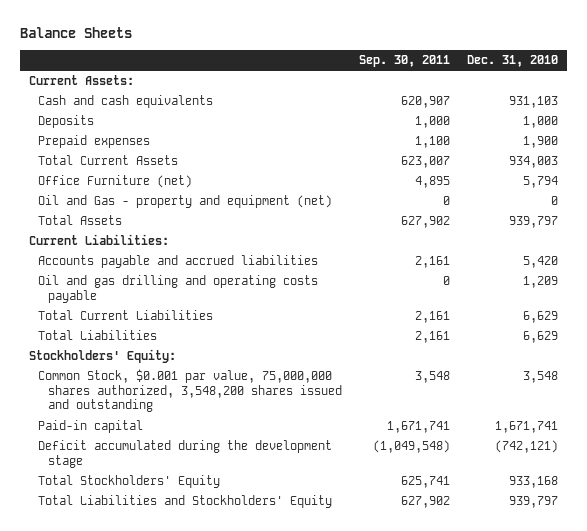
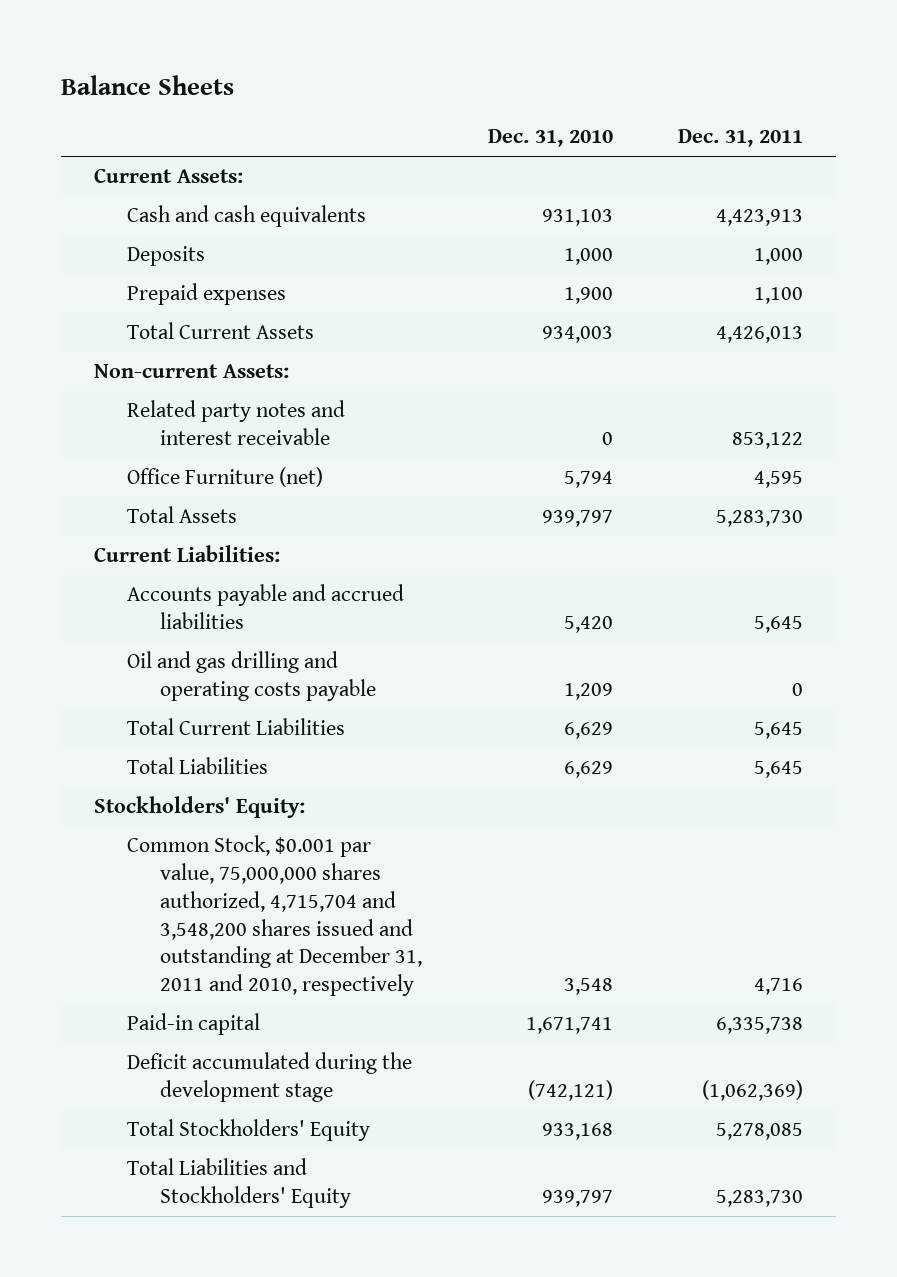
[359,54,451,67] Sep. 30, 2011 -> none
none -> [678,129,804,148] Dec. 31, 2011
none -> [93,364,289,379] Non-current Assets:
none -> [126,400,345,446] Related party notes and interest receivable
[38,195,333,209] Oil and Gas - property and equipment (net) -> none
[38,369,342,413] Common Stock, $0.001 par value, 75,000,000 shares authorized, 3,548,200 shares issued and outstanding -> [126,835,422,997] Common Stock, $0.001 par value, 75,000,000 shares authorized, 4,715,704 and 3,548,200 shares issued and outstanding at December 31, 2011 and 2010, respectively

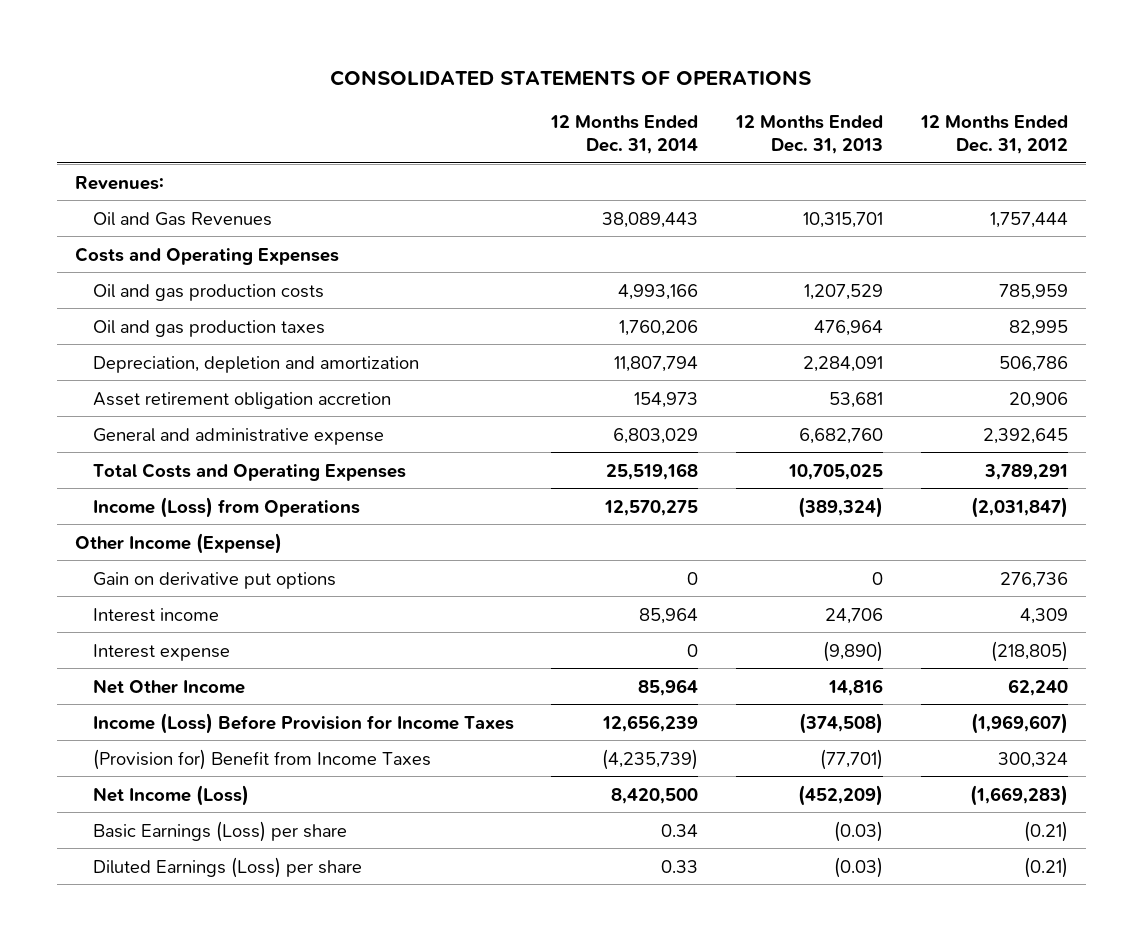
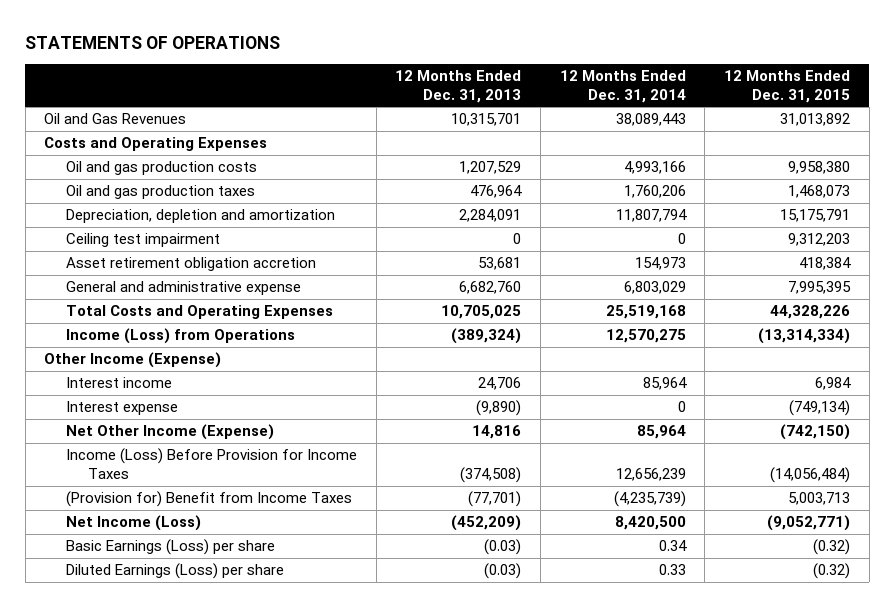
[330,70,812,87] CONSOLIDATED STATEMENTS OF OPERATIONS -> [25,35,281,49] STATEMENTS OF OPERATIONS
[919,115,1068,154] 12 Months Ended Dec. 31, 2012 -> none
none -> [724,70,851,103] 12 Months Ended Dec. 31, 2015
[75,175,165,190] Revenues: -> none
none -> [66,233,221,248] Ceiling test impairment
[92,571,336,589] Gain on derivative put options -> none
[92,678,245,694] Net Other Income -> [66,424,275,441] Net Other Income (Expense)

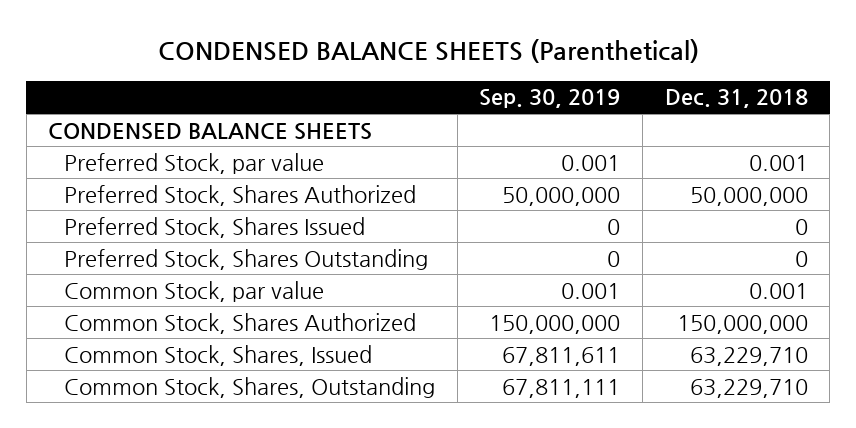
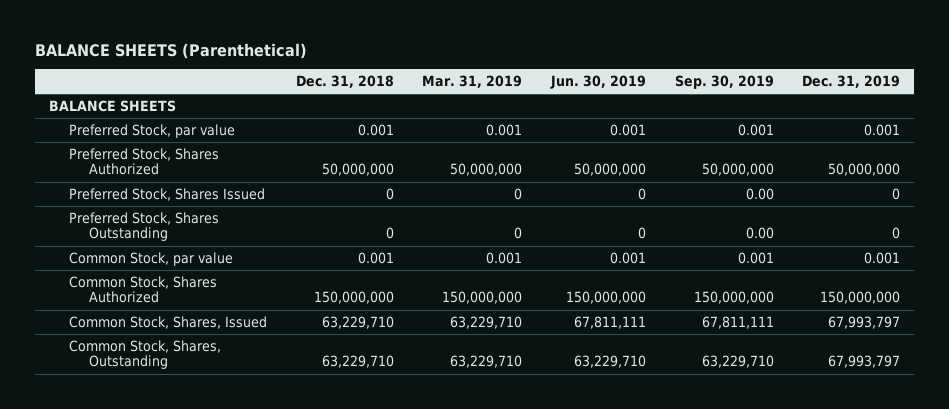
[157,39,699,64] CONDENSED BALANCE SHEETS (Parenthetical) -> [34,42,307,59] BALANCE SHEETS (Parenthetical)
none -> [422,75,523,89] Mar. 31, 2019
none -> [549,75,646,90] Jun. 30, 2019
none -> [802,75,901,89] Dec. 31, 2019
[48,122,373,140] CONDENSED BALANCE SHEETS -> [49,99,177,112] BALANCE SHEETS
[607,218,621,235] 0 -> [745,187,774,200] 0.00
[607,250,621,267] 0 -> [745,227,774,240] 0.00
[502,346,621,366] 67,811,611 -> [701,315,774,329] 67,811,111
[502,378,621,398] 67,811,111 -> [701,355,774,369] 63,229,710

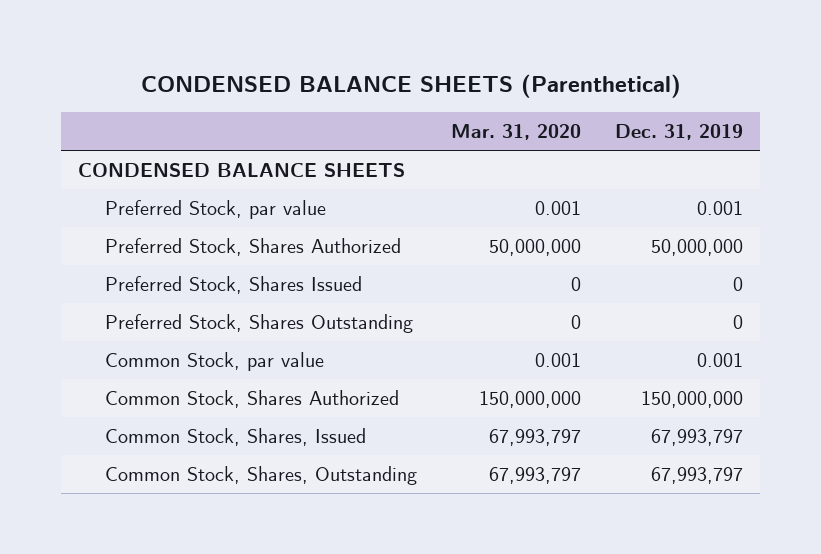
[34,42,307,59] BALANCE SHEETS (Parenthetical) -> [140,74,681,99] CONDENSED BALANCE SHEETS (Parenthetical)
[295,75,394,89] Dec. 31, 2018 -> none
[422,75,523,89] Mar. 31, 2019 -> none
[549,75,646,90] Jun. 30, 2019 -> none
[674,75,774,90] Sep. 30, 2019 -> none
none -> [451,124,582,141] Mar. 31, 2020
[49,99,177,112] BALANCE SHEETS -> [78,162,406,177] CONDENSED BALANCE SHEETS

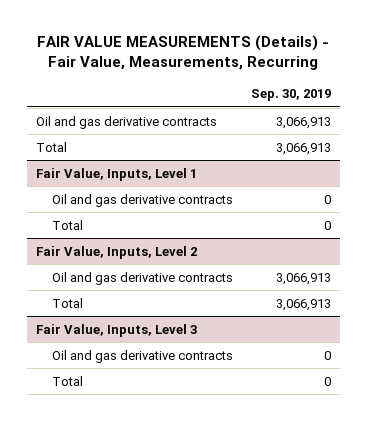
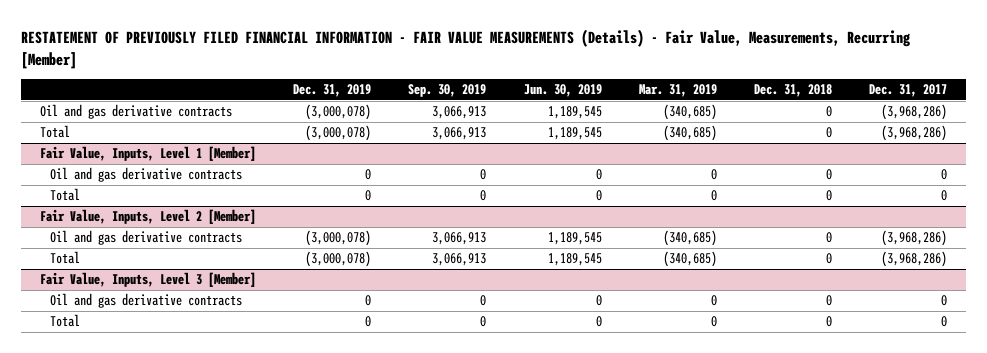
[37,35,330,71] FAIR VALUE MEASUREMENTS (Details) - Fair Value, Measurements, Recurring -> [21,28,912,69] RESTATEMENT OF PREVIOUSLY FILED FINANCIAL INFORMATION - FAIR VALUE MEASUREMENTS (Details) - Fair Value, Measurements, Recurring [Member]
none -> [292,83,371,97] Dec. 31, 2019
none -> [523,83,602,97] Jun. 30, 2019
none -> [638,83,717,97] Mar. 31, 2019
none -> [754,83,833,97] Dec. 31, 2018
none -> [869,83,948,97] Dec. 31, 2017
[36,167,198,181] Fair Value, Inputs, Level 1 -> [39,146,256,162] Fair Value, Inputs, Level 1 [Member]
[36,245,198,259] Fair Value, Inputs, Level 2 -> [39,209,256,225] Fair Value, Inputs, Level 2 [Member]
[36,323,198,337] Fair Value, Inputs, Level 3 -> [39,272,256,288] Fair Value, Inputs, Level 3 [Member]

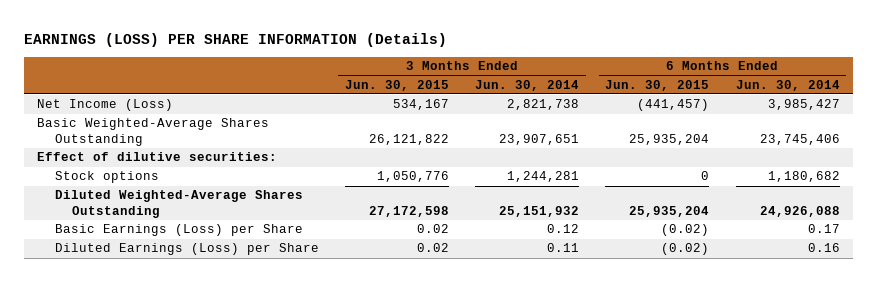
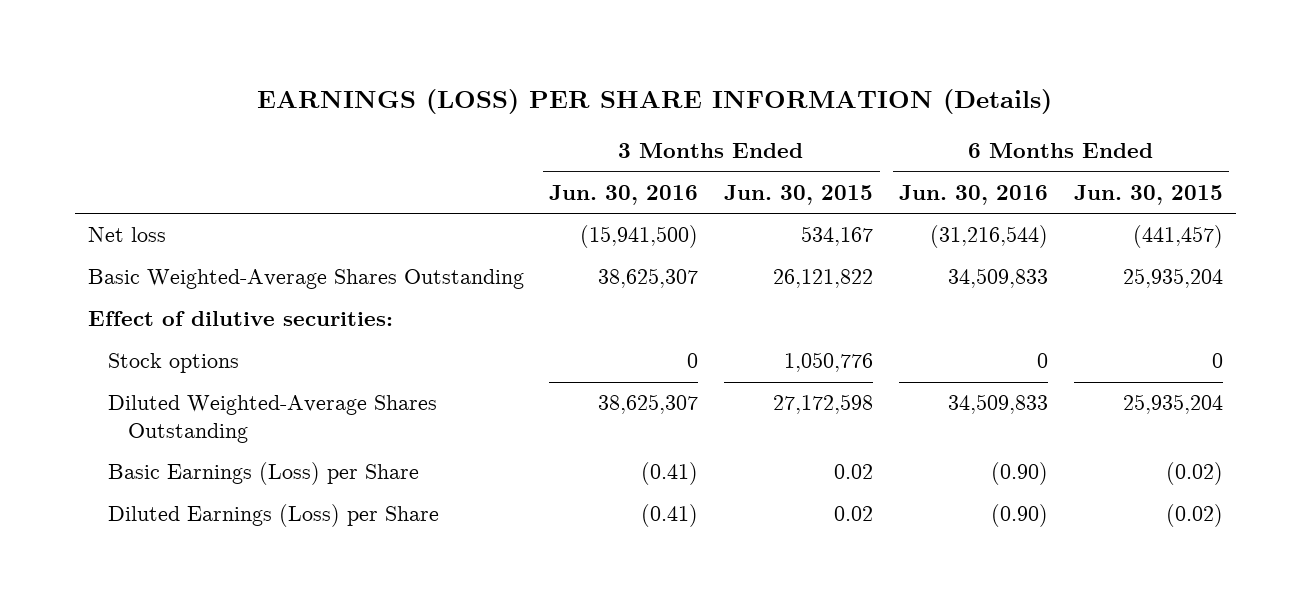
[475,79,580,91] Jun. 30, 2014 -> none
[735,79,840,91] Jun. 30, 2014 -> none
none -> [549,184,699,205] Jun. 30, 2016
none -> [898,184,1048,205] Jun. 30, 2016
[37,99,174,112] Net Income (Loss) -> [87,227,166,243] Net loss

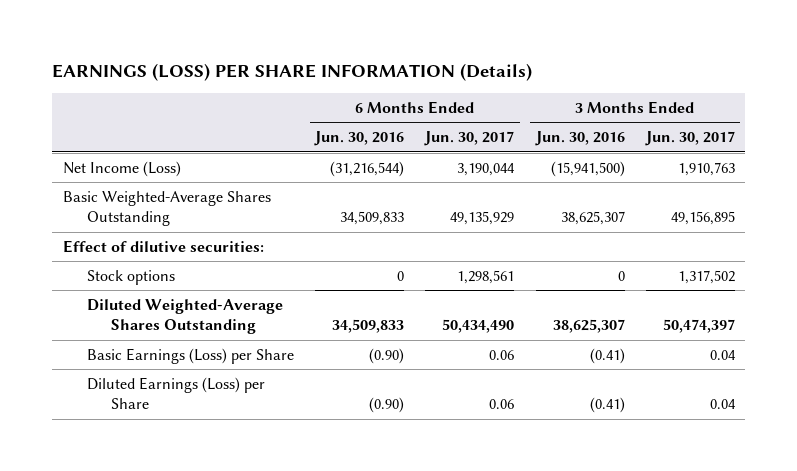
[724,184,874,205] Jun. 30, 2015 -> none
[1073,184,1223,205] Jun. 30, 2015 -> none
none -> [424,131,515,147] Jun. 30, 2017
none -> [644,131,735,147] Jun. 30, 2017
[87,227,166,243] Net loss -> [62,160,181,177] Net Income (Loss)

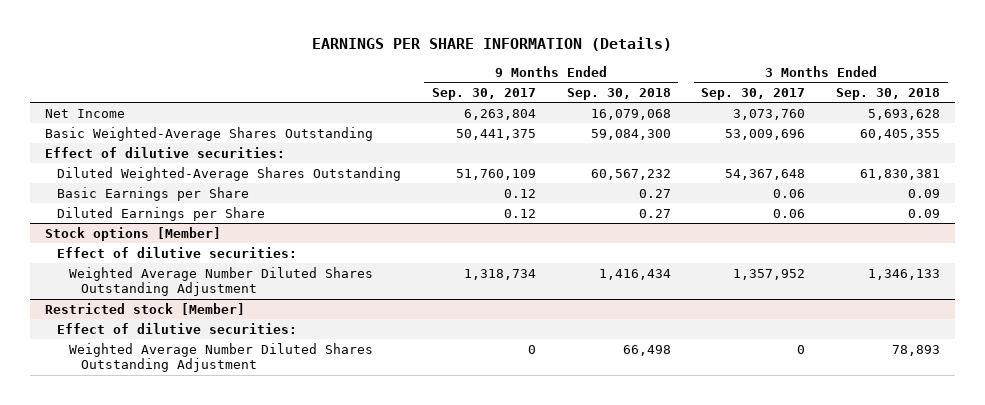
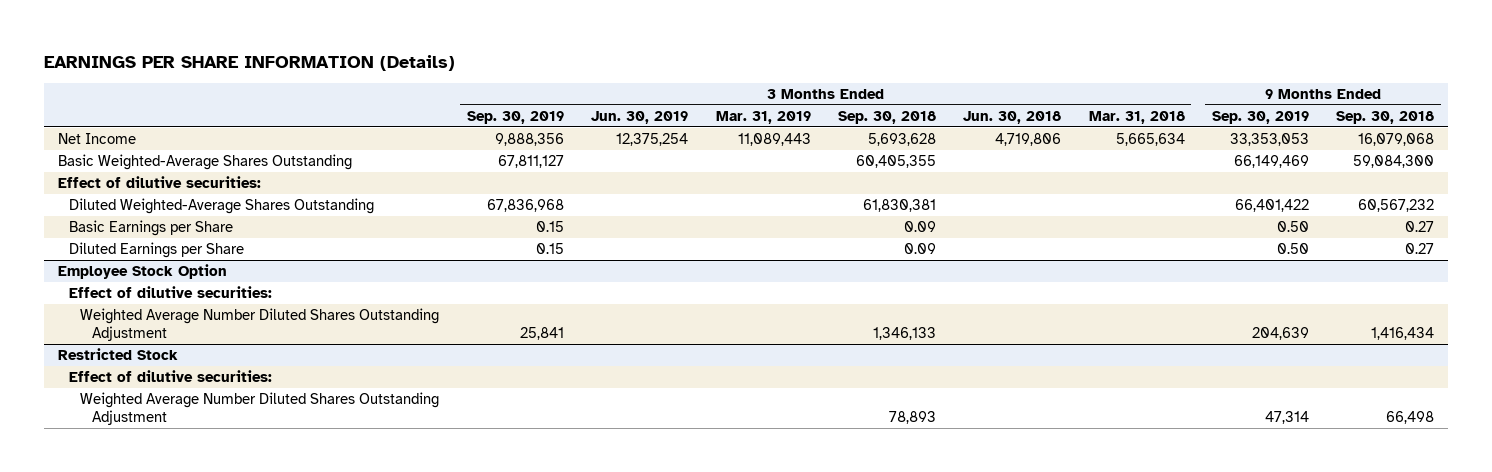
[431,87,536,100] Sep. 30, 2017 -> none
[701,87,806,100] Sep. 30, 2017 -> none
none -> [466,110,564,124] Sep. 30, 2019
none -> [591,110,689,124] Jun. 30, 2019
none -> [715,110,811,124] Mar. 31, 2019
none -> [963,110,1062,124] Jun. 30, 2018
none -> [1088,110,1185,124] Mar. 31, 2018
none -> [1212,110,1310,124] Sep. 30, 2019
[44,226,221,241] Stock options [Member] -> [58,264,228,280] Employee Stock Option
[44,302,245,315] Restricted stock [Member] -> [58,348,179,361] Restricted Stock

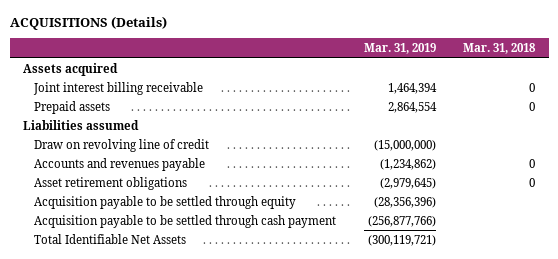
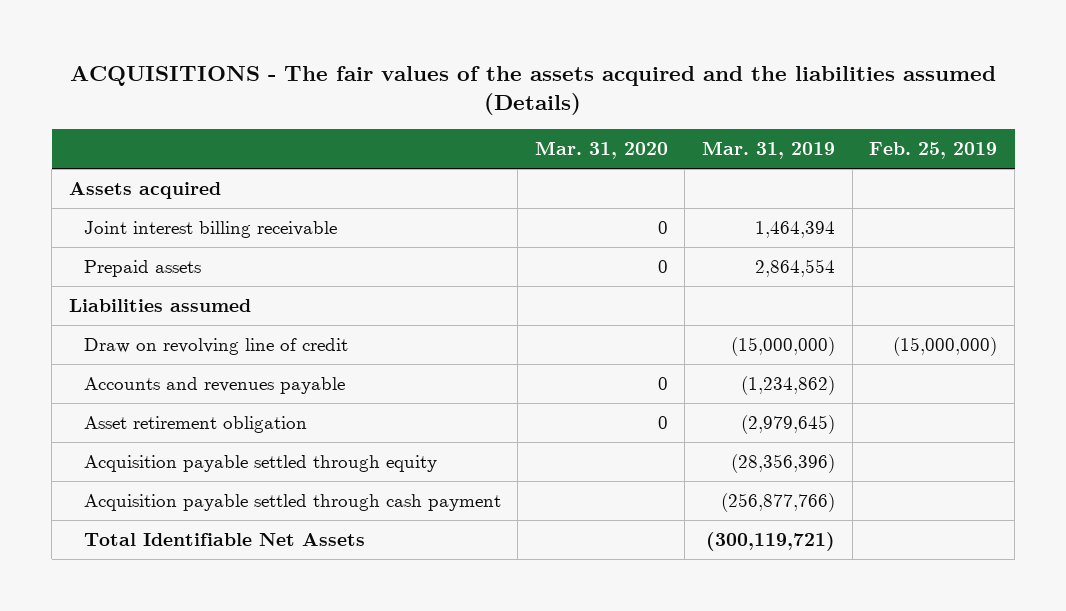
[9,16,167,31] ACQUISITIONS (Details) -> [70,66,997,116] ACQUISITIONS - The fair values of the assets acquired and the liabilities assumed (Details)
[462,43,536,55] Mar. 31, 2018 -> none
none -> [534,141,668,160] Mar. 31, 2020
none -> [869,142,998,160] Feb. 25, 2019
[34,176,188,190] Asset retirement obligations -> [83,415,307,433] Asset retirement obligation
[34,195,297,209] Acquisition payable to be settled through equity -> [83,454,437,472] Acquisition payable settled through equity
[34,214,337,228] Acquisition payable to be settled through cash payment -> [83,493,501,511] Acquisition payable settled through cash payment

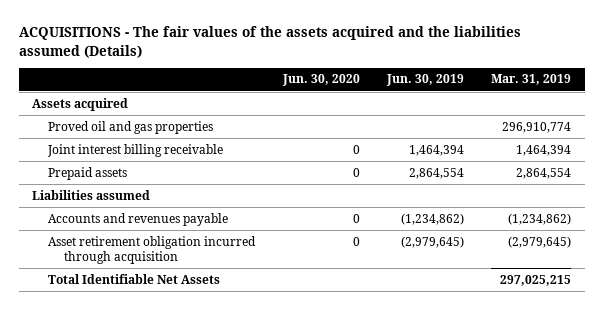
[534,141,668,160] Mar. 31, 2020 -> none
[869,142,998,160] Feb. 25, 2019 -> none
none -> [281,74,360,87] Jun. 30, 2020
none -> [386,74,465,87] Jun. 30, 2019
none -> [48,120,214,134] Proved oil and gas properties
[83,337,348,355] Draw on revolving line of credit -> none
[83,454,437,472] Acquisition payable settled through equity -> none
[83,493,501,511] Acquisition payable settled through cash payment -> none
[83,415,307,433] Asset retirement obligation -> [48,235,257,265] Asset retirement obligation incurred through acquisition
[706,531,836,551] (300,119,721) -> [500,274,572,286] 297,025,215

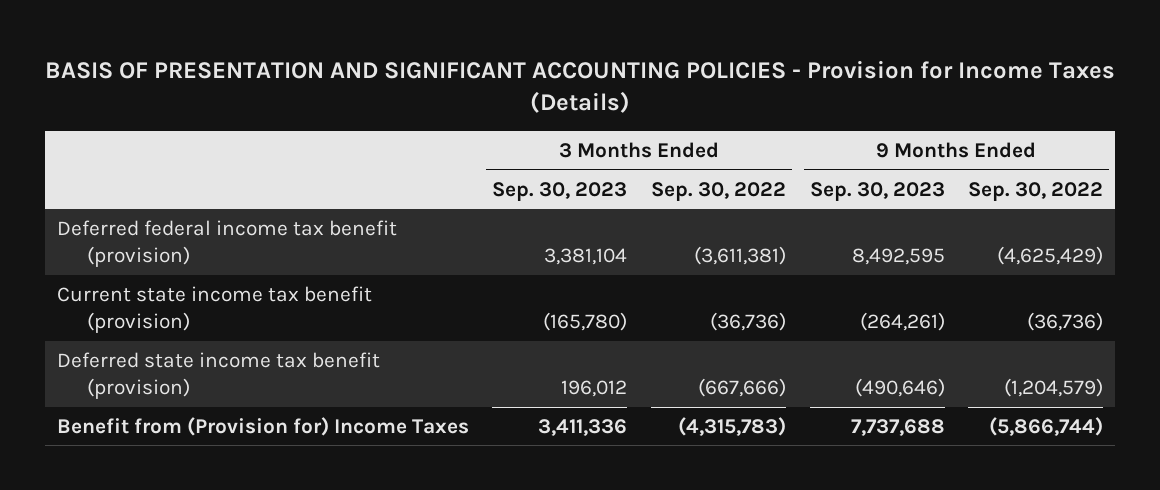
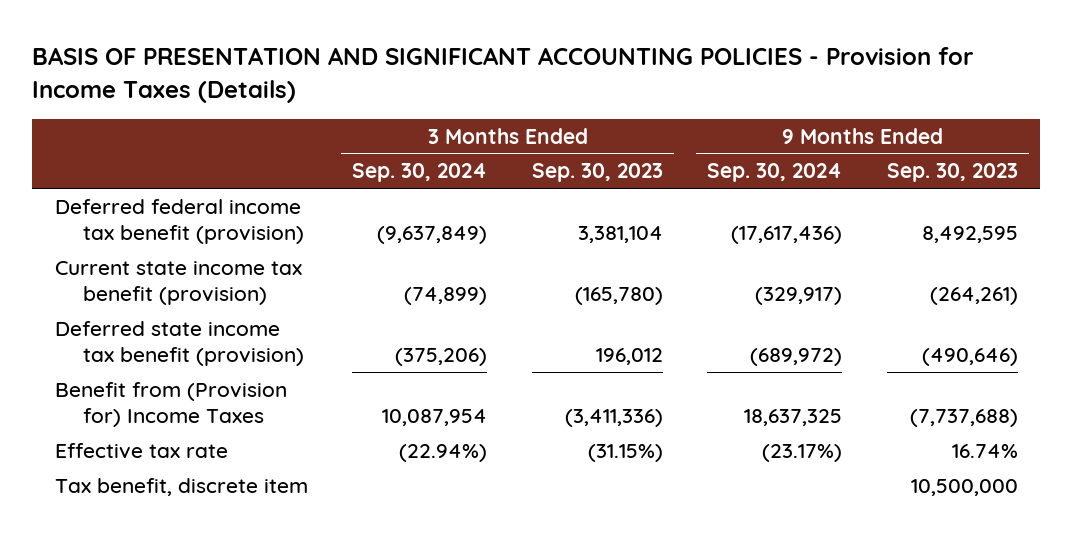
[651,181,787,201] Sep. 30, 2022 -> none
[968,181,1104,201] Sep. 30, 2022 -> none
none -> [352,163,488,183] Sep. 30, 2024
none -> [707,163,843,183] Sep. 30, 2024
[538,418,628,436] 3,411,336 -> [564,408,663,427] (3,411,336)
[850,418,945,436] 7,737,688 -> [909,408,1018,427] (7,737,688)
none -> [54,442,228,459] Effective tax rate
none -> [54,477,308,496] Tax benefit, discrete item

